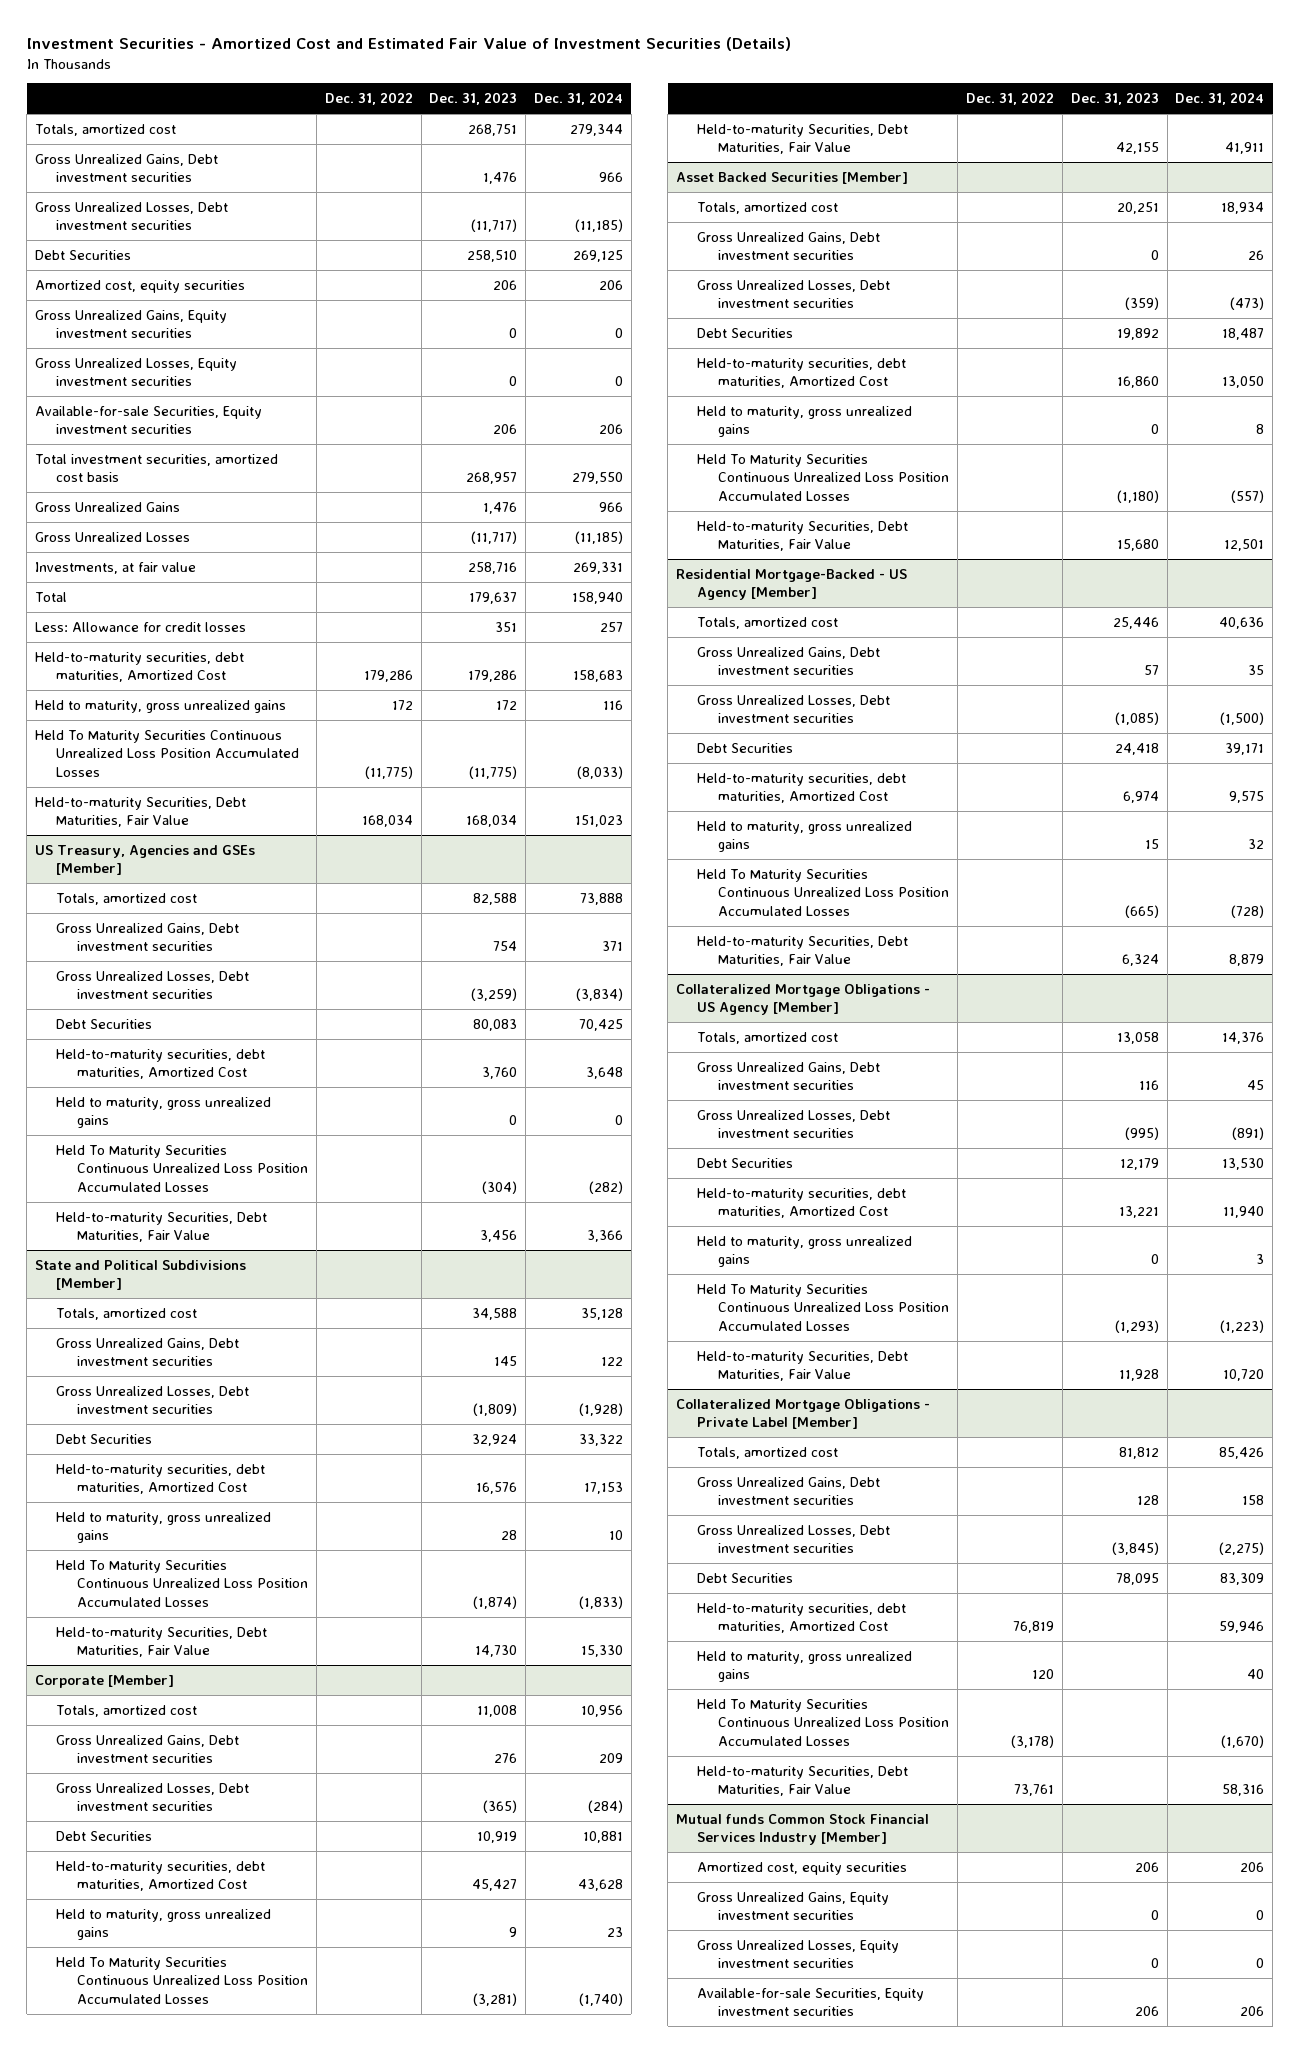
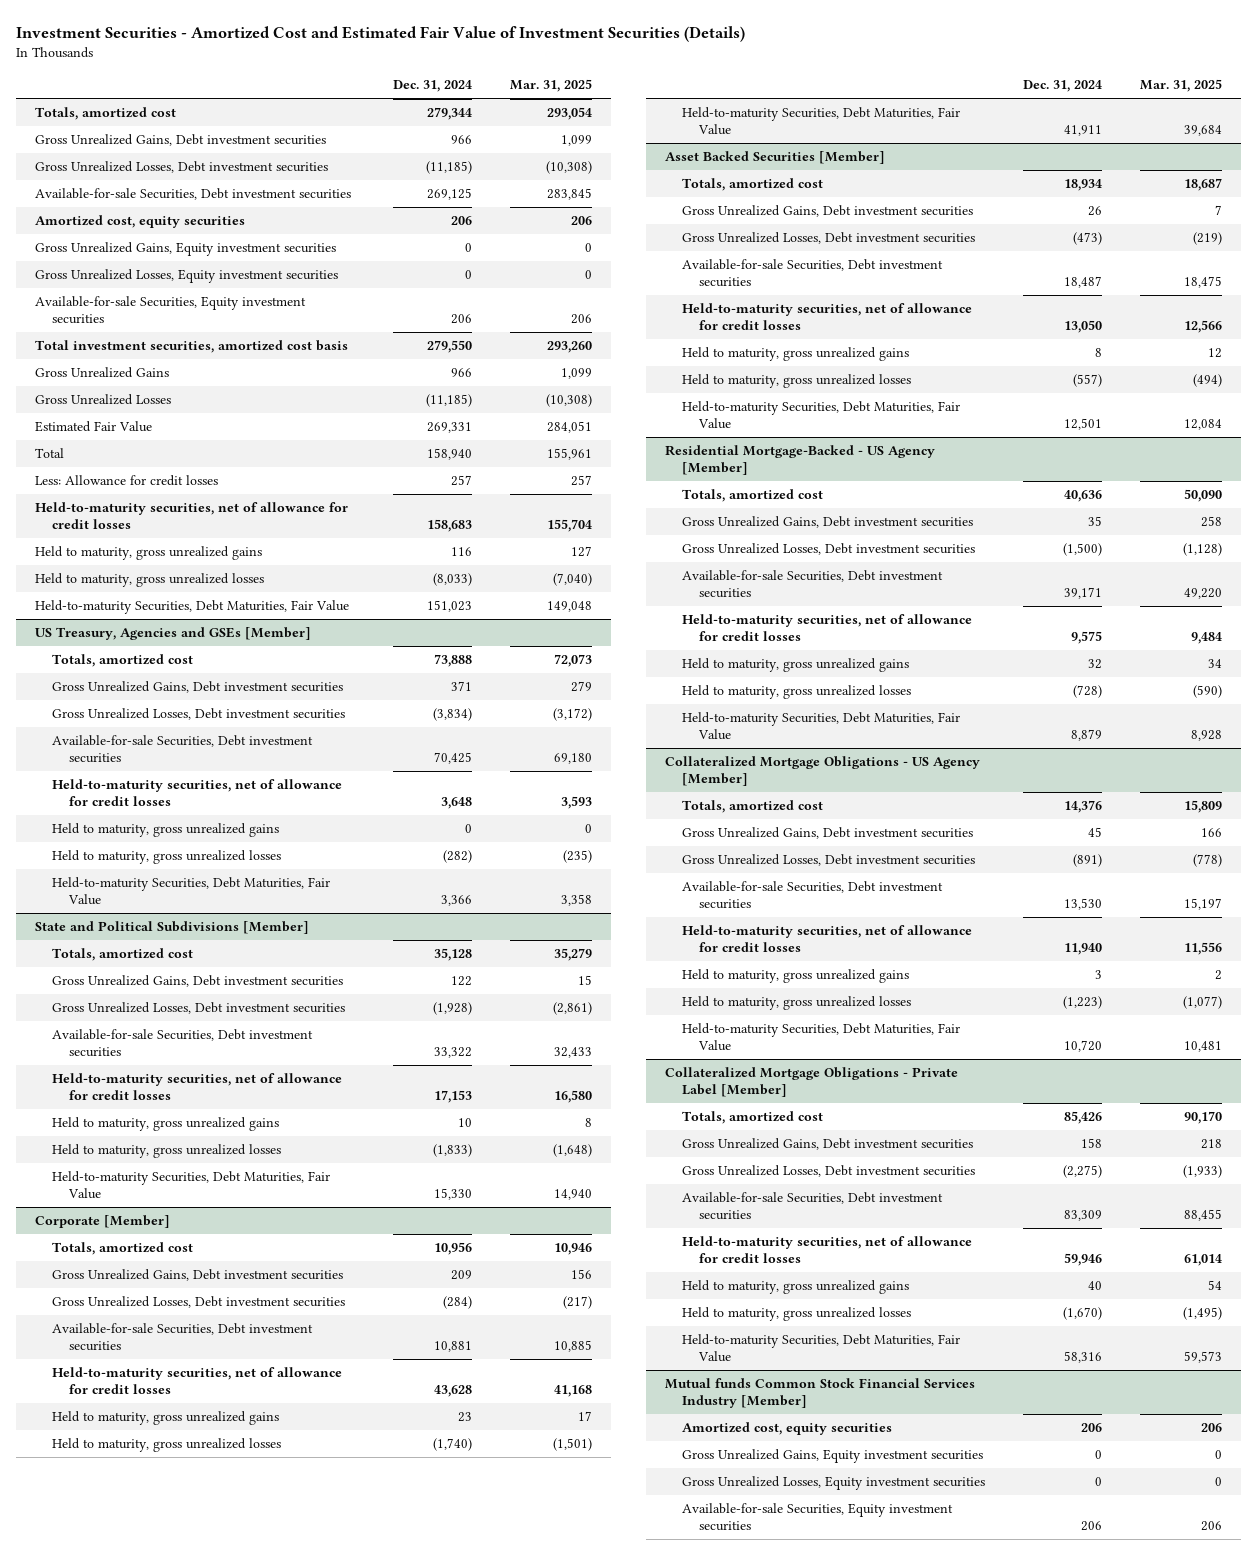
[324,92,413,106] Dec. 31, 2022 -> none
[429,92,518,106] Dec. 31, 2023 -> none
none -> [509,79,592,93] Mar. 31, 2025
[34,249,131,260] Debt Securities -> [34,188,351,201] Available-for-sale Securities, Debt investment securities
[34,561,196,574] Investments, at fair value -> [34,421,152,433] Estimated Fair Value
[34,651,244,683] Held-to-maturity securities, debt maturities, Amortized Cost -> [34,502,348,530] Held-to-maturity securities, net of allowance for credit losses
[34,729,299,777] Held To Maturity Securities Continuous Unrealized Loss Position Accumulated Losses -> [34,573,264,588] Held to maturity, gross unrealized losses
[55,1018,152,1029] Debt Securities -> [51,735,313,764] Available-for-sale Securities, Debt investment securities
[55,1048,265,1080] Held-to-maturity securities, debt maturities, Amortized Cost -> [51,779,342,807] Held-to-maturity securities, net of allowance for credit losses
[55,1144,308,1192] Held To Maturity Securities Continuous Unrealized Loss Position Accumulated Losses -> [51,850,281,865] Held to maturity, gross unrealized losses
[55,1433,152,1444] Debt Securities -> [51,1029,313,1058] Available-for-sale Securities, Debt investment securities
[55,1463,265,1495] Held-to-maturity securities, debt maturities, Amortized Cost -> [51,1073,342,1101] Held-to-maturity securities, net of allowance for credit losses
[55,1559,308,1607] Held To Maturity Securities Continuous Unrealized Loss Position Accumulated Losses -> [51,1144,281,1159] Held to maturity, gross unrealized losses
[55,1830,152,1841] Debt Securities -> [51,1323,313,1352] Available-for-sale Securities, Debt investment securities
[55,1860,265,1892] Held-to-maturity securities, debt maturities, Amortized Cost -> [51,1367,342,1395] Held-to-maturity securities, net of allowance for credit losses
[55,1956,308,2004] Held To Maturity Securities Continuous Unrealized Loss Position Accumulated Losses -> [51,1438,281,1453] Held to maturity, gross unrealized losses
[697,327,794,338] Debt Securities -> [682,259,944,288] Available-for-sale Securities, Debt investment securities
[697,357,907,389] Held-to-maturity securities, debt maturities, Amortized Cost -> [682,303,973,331] Held-to-maturity securities, net of allowance for credit losses
[697,453,950,501] Held To Maturity Securities Continuous Unrealized Loss Position Accumulated Losses -> [682,374,912,389] Held to maturity, gross unrealized losses
[697,742,794,753] Debt Securities -> [682,570,944,599] Available-for-sale Securities, Debt investment securities
[697,772,907,804] Held-to-maturity securities, debt maturities, Amortized Cost -> [682,614,973,642] Held-to-maturity securities, net of allowance for credit losses
[697,868,950,916] Held To Maturity Securities Continuous Unrealized Loss Position Accumulated Losses -> [682,685,912,700] Held to maturity, gross unrealized losses
[697,1157,794,1168] Debt Securities -> [682,881,944,910] Available-for-sale Securities, Debt investment securities
[697,1187,907,1219] Held-to-maturity securities, debt maturities, Amortized Cost -> [682,925,973,953] Held-to-maturity securities, net of allowance for credit losses
[697,1283,950,1331] Held To Maturity Securities Continuous Unrealized Loss Position Accumulated Losses -> [682,996,912,1011] Held to maturity, gross unrealized losses
[697,1572,794,1583] Debt Securities -> [682,1192,944,1221] Available-for-sale Securities, Debt investment securities
[697,1602,907,1634] Held-to-maturity securities, debt maturities, Amortized Cost -> [682,1236,973,1264] Held-to-maturity securities, net of allowance for credit losses
[697,1698,950,1746] Held To Maturity Securities Continuous Unrealized Loss Position Accumulated Losses -> [682,1307,912,1322] Held to maturity, gross unrealized losses

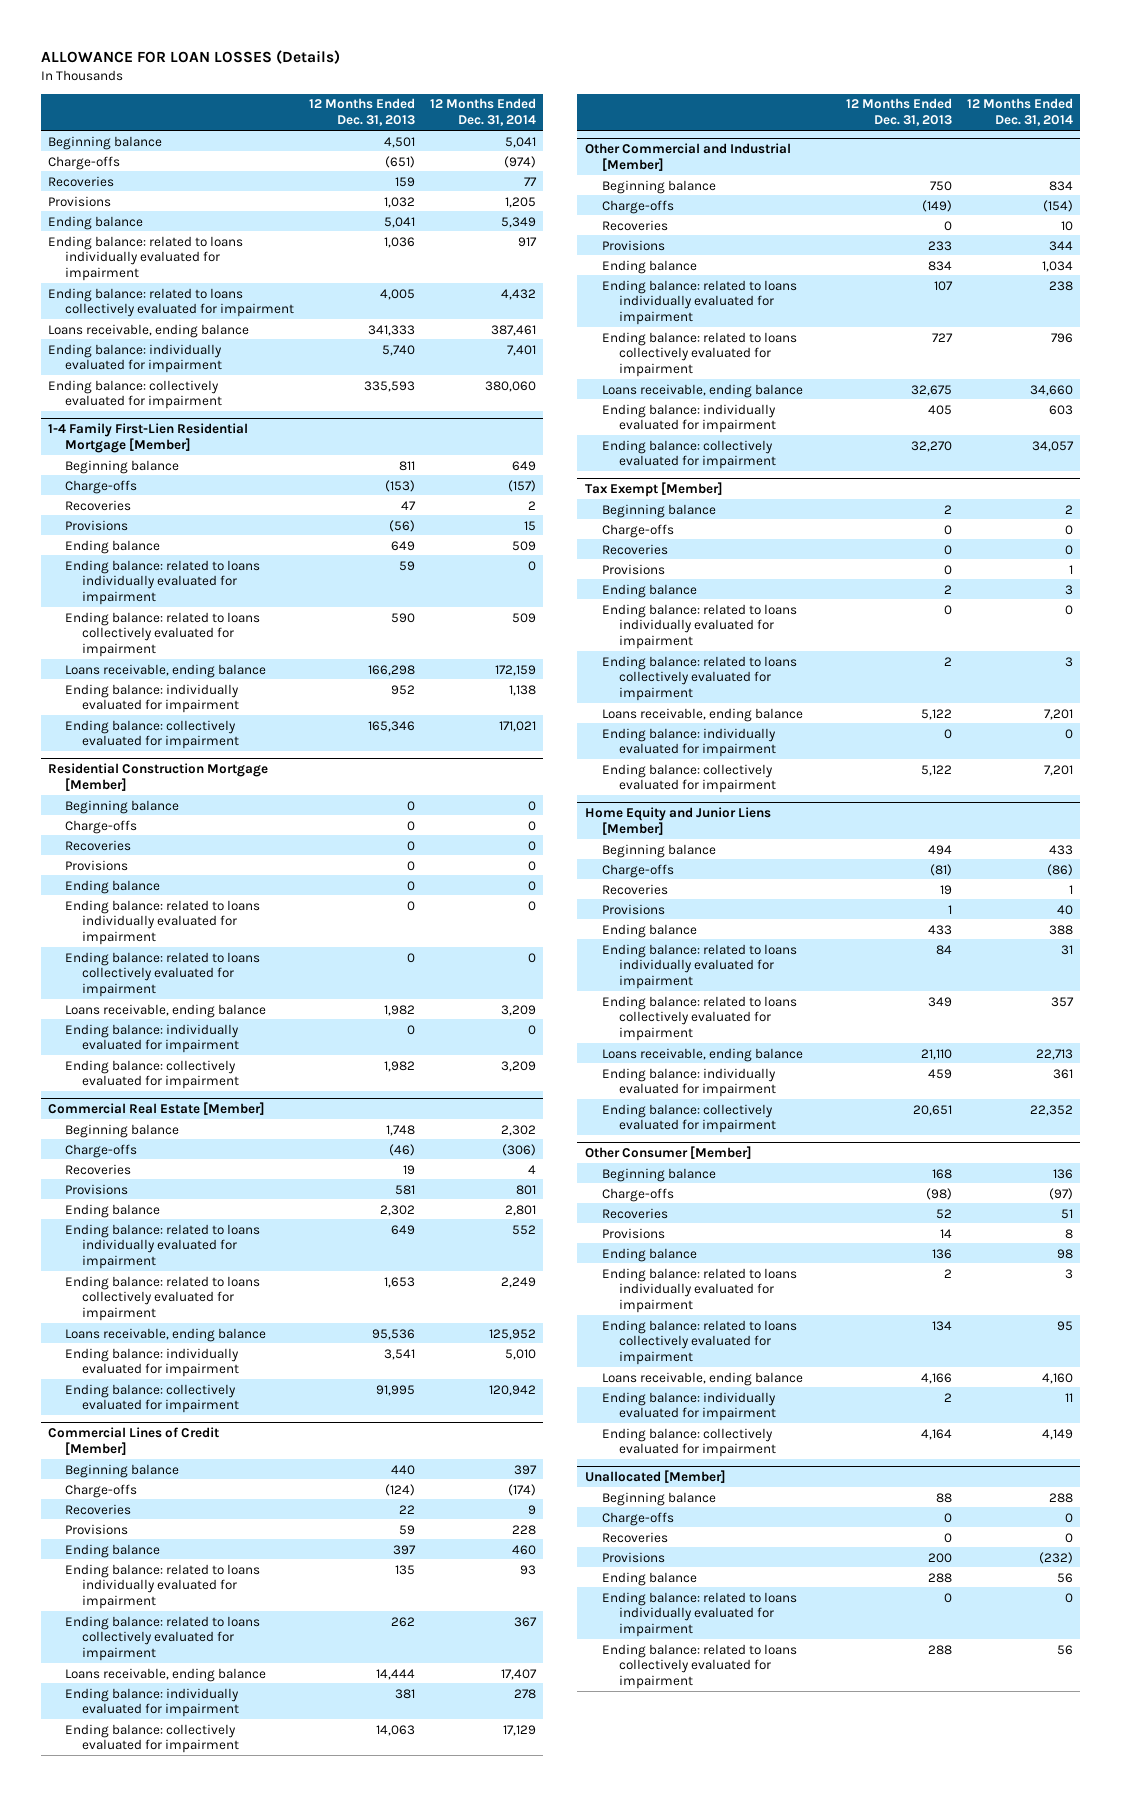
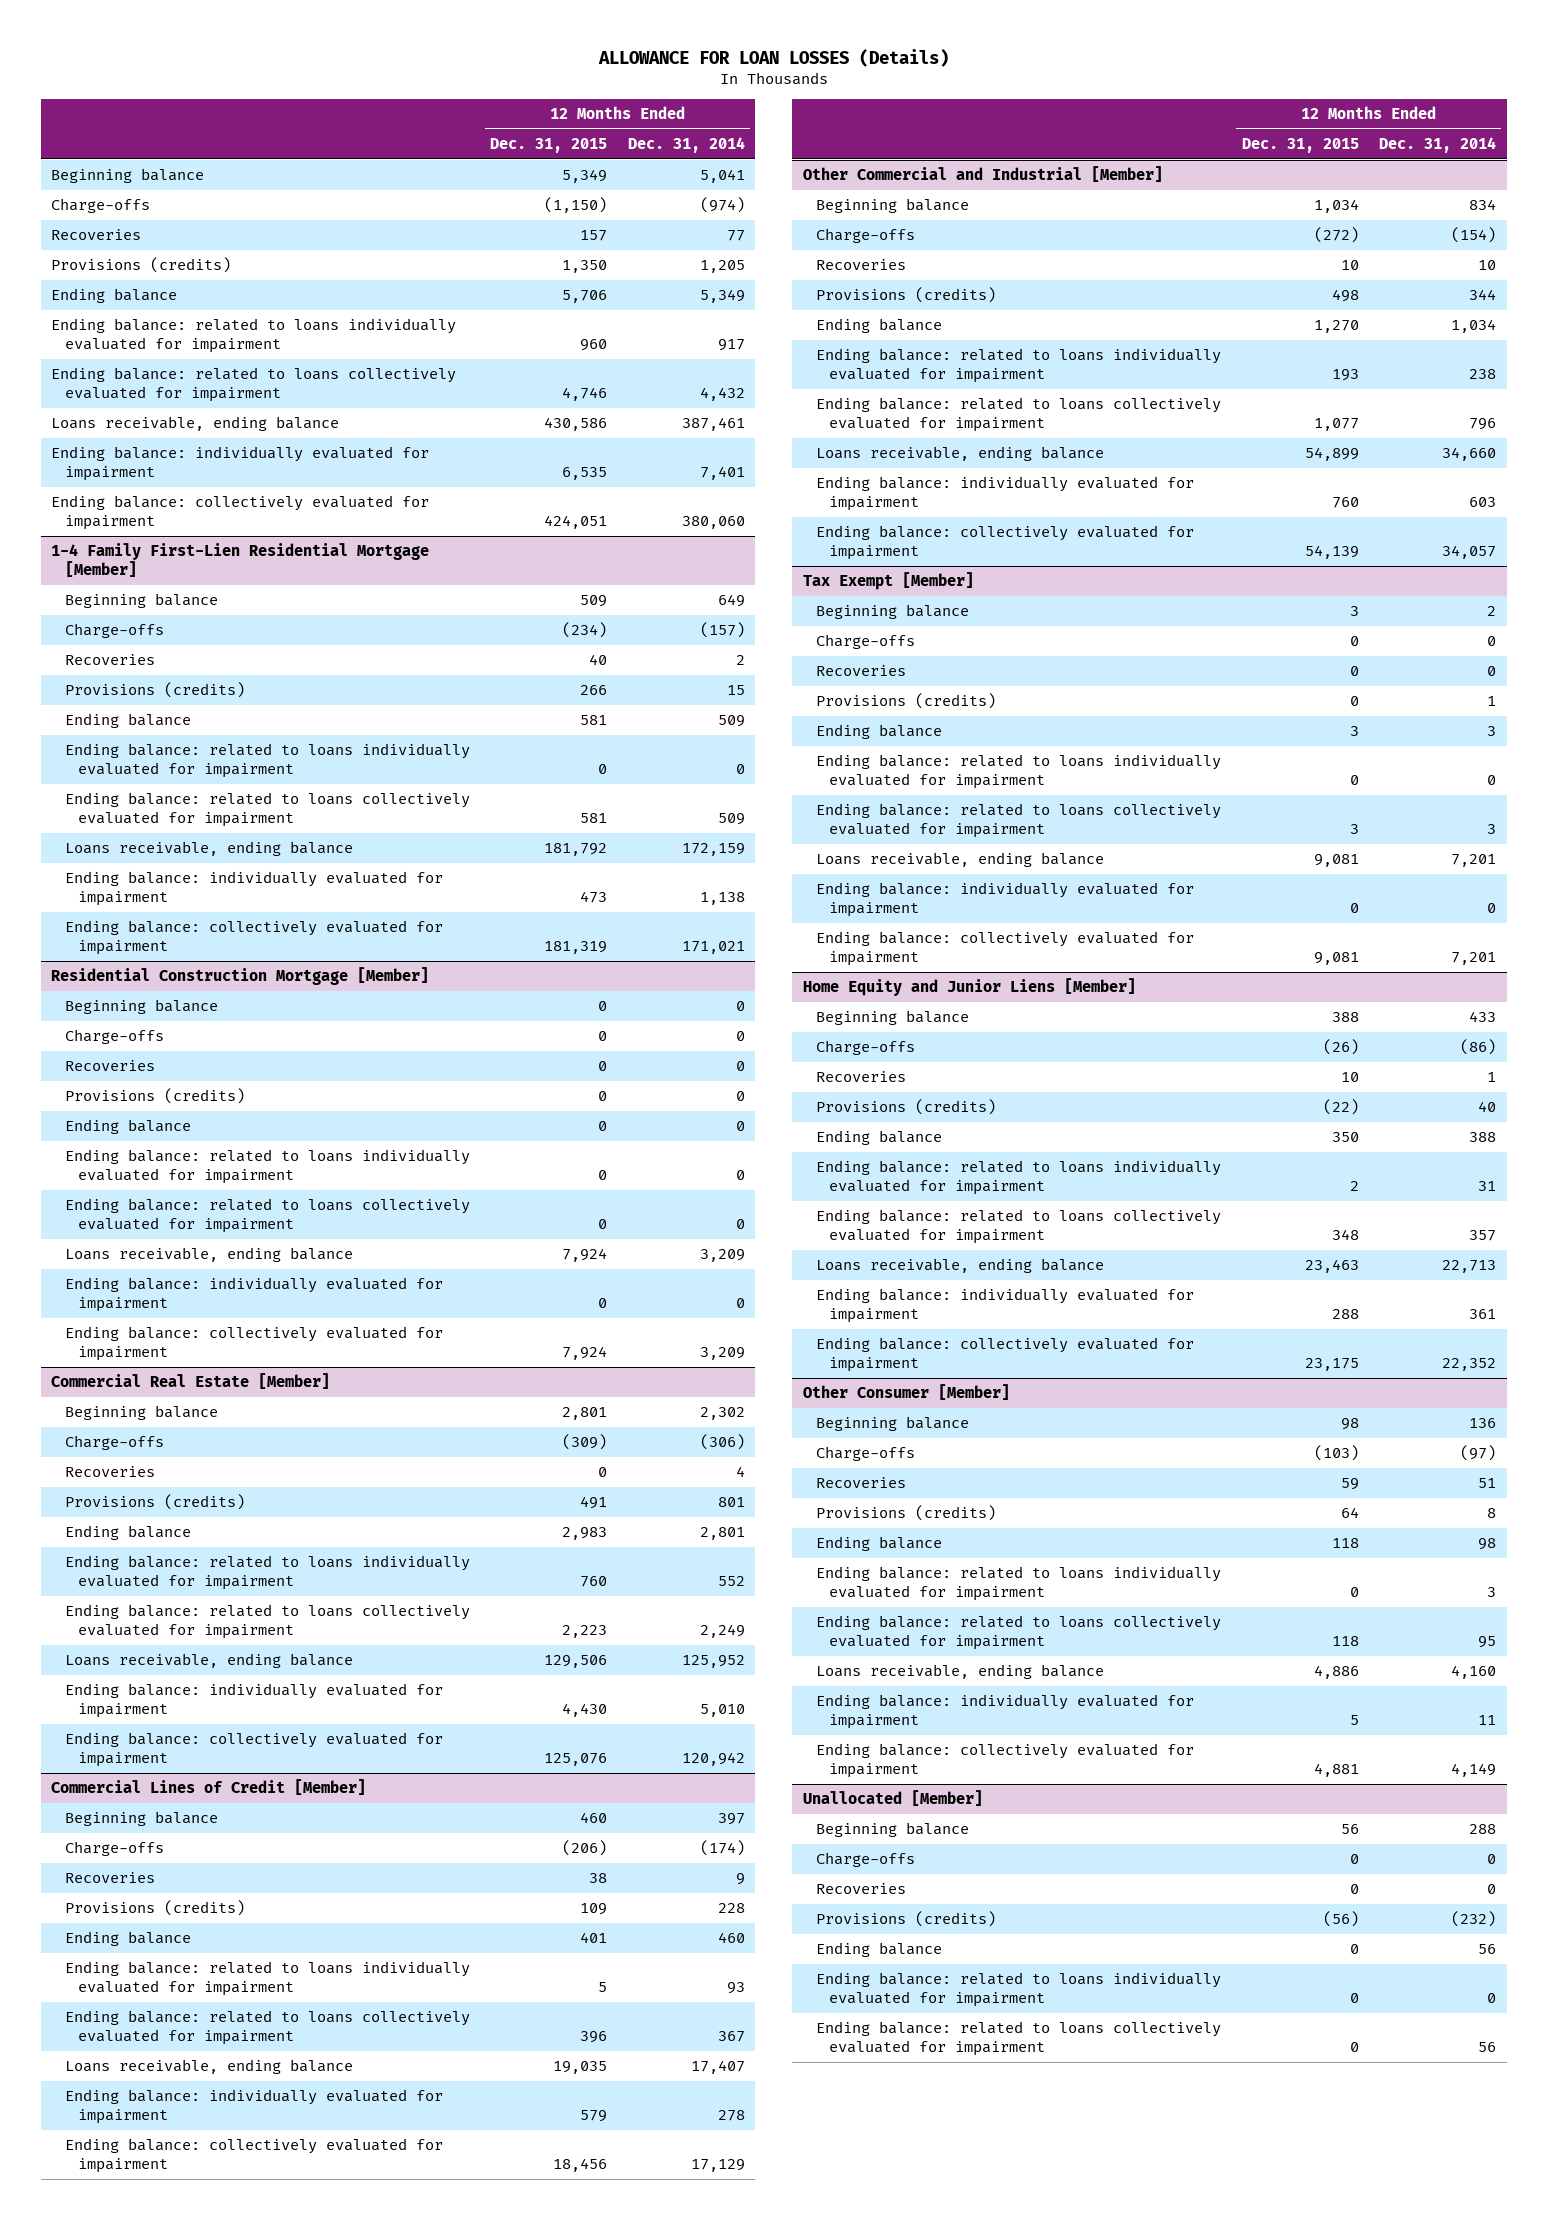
[309,98,416,127] 12 Months Ended Dec. 31, 2013 -> none
none -> [490,138,608,154] Dec. 31, 2015
[48,195,112,207] Provisions -> [51,257,232,274] Provisions (credits)
[65,519,129,531] Provisions -> [64,682,245,699] Provisions (credits)
[65,859,129,871] Provisions -> [64,1088,245,1105] Provisions (credits)
[65,1183,129,1195] Provisions -> [64,1494,245,1511] Provisions (credits)
[65,1523,129,1535] Provisions -> [64,1900,245,1917] Provisions (credits)
[601,239,665,251] Provisions -> [815,287,996,304] Provisions (credits)
[601,563,665,575] Provisions -> [815,693,996,710] Provisions (credits)
[601,903,665,915] Provisions -> [815,1099,996,1116] Provisions (credits)
[601,1227,665,1239] Provisions -> [815,1505,996,1522] Provisions (credits)
[601,1551,665,1563] Provisions -> [815,1911,996,1928] Provisions (credits)

